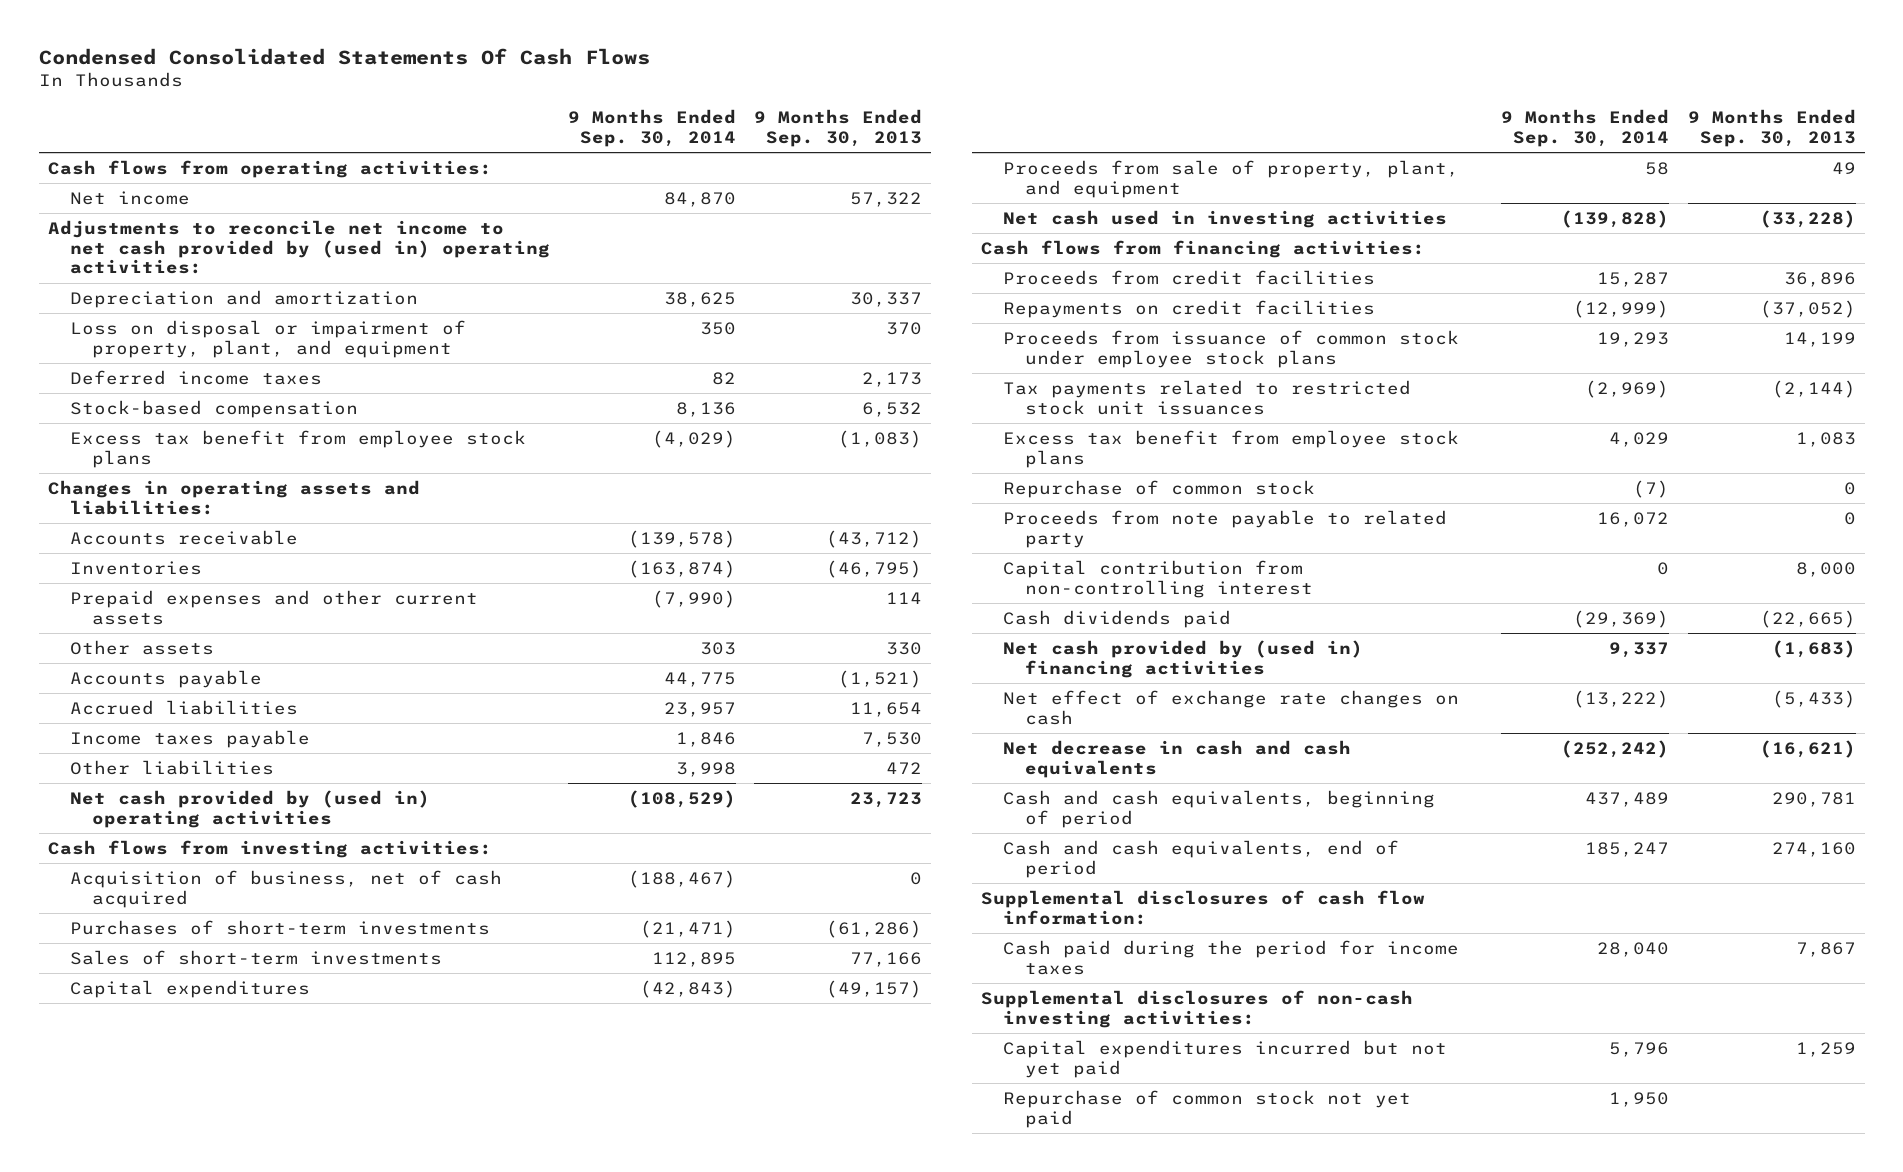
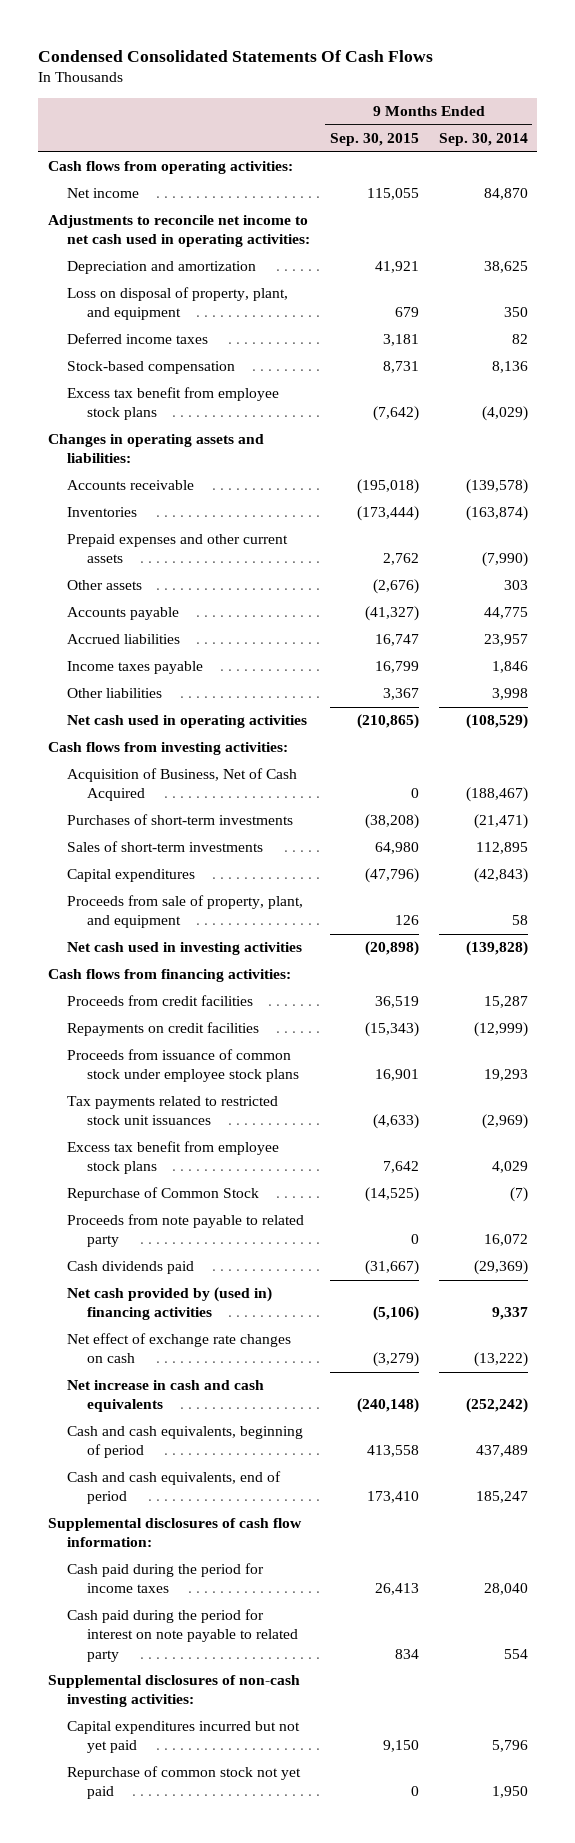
[754,109,923,148] 9 Months Ended Sep. 30, 2013 -> none
none -> [329,133,419,147] Sep. 30, 2015
[47,219,550,275] Adjustments to reconcile net income to net cash provided by (used in) operating activities: -> [47,215,311,248] Adjustments to reconcile net income to net cash used in operating activities:
[69,319,466,358] Loss on disposal or impairment of property, plant, and equipment -> [67,287,289,321] Loss on disposal of property, plant, and equipment
[69,789,430,828] Net cash provided by (used in) operating activities -> [67,715,308,729] Net cash used in operating activities
[69,869,502,908] Acquisition of business, net of cash acquired -> [67,768,298,802] Acquisition of Business, Net of Cash Acquired
[1003,479,1316,498] Repurchase of common stock -> [67,1187,260,1202] Repurchase of Common Stock
[1003,559,1314,598] Capital contribution from non-controlling interest -> none
[1003,739,1352,778] Net decrease in cash and cash equivalents -> [67,1380,265,1413] Net increase in cash and cash equivalents
none -> [67,1609,298,1662] Cash paid during the period for interest on note payable to related party

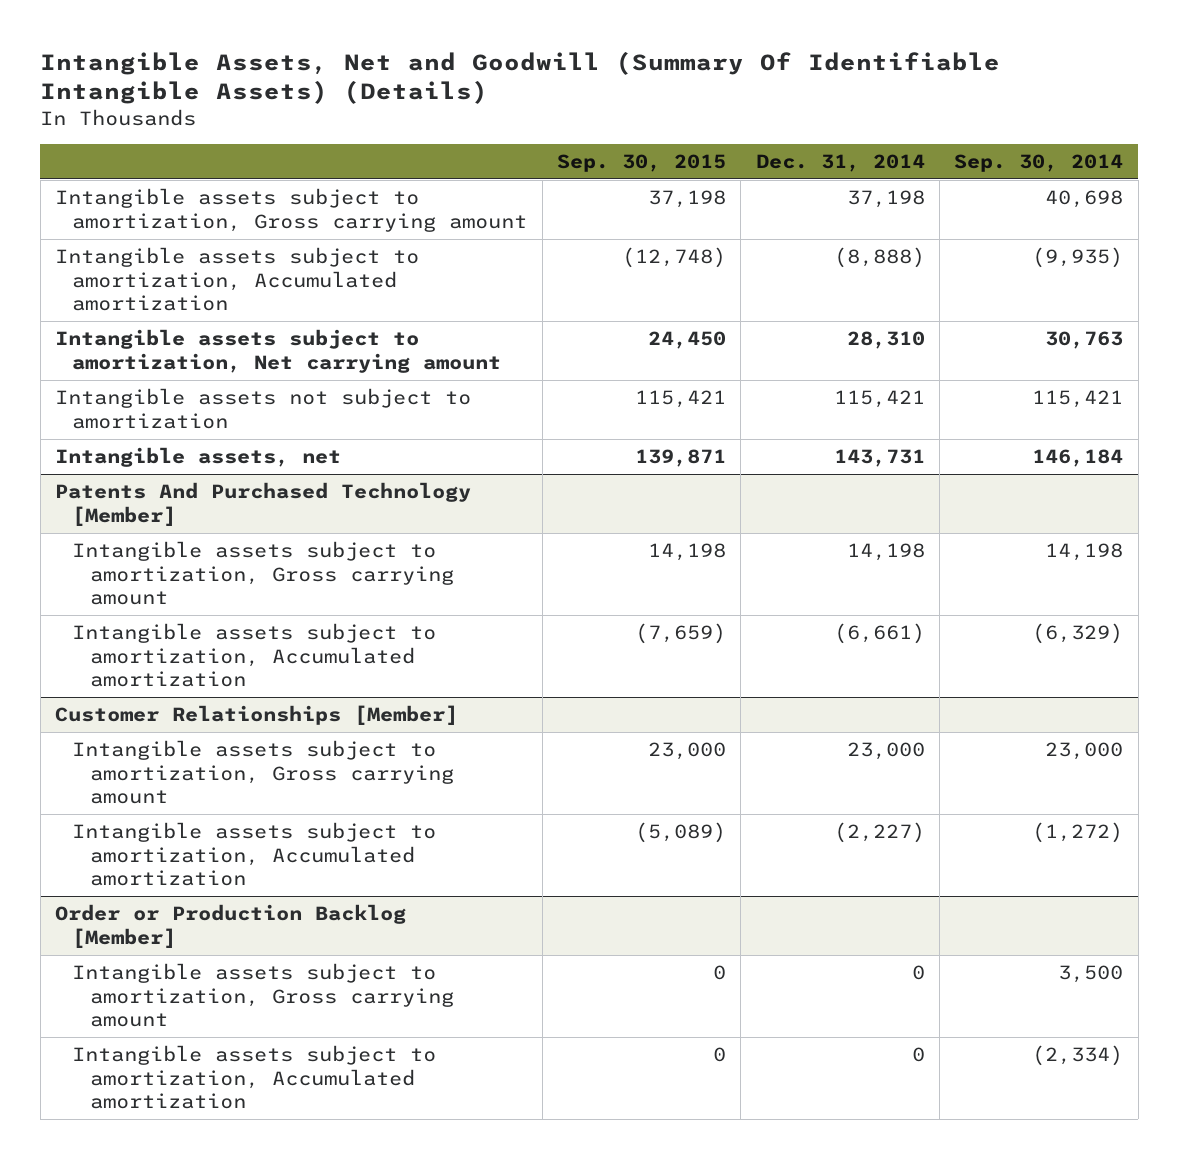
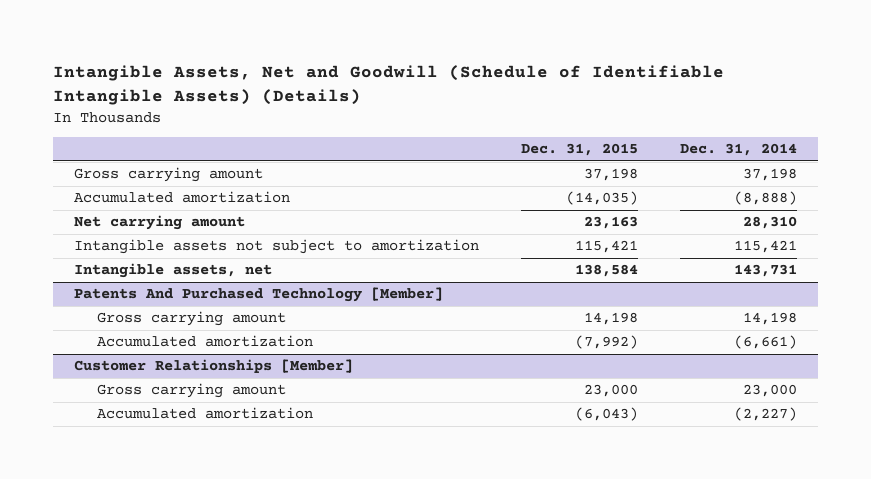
[40,50,1001,105] Intangible Assets, Net and Goodwill (Summary Of Identifiable Intangible Assets) (Details) -> [53,65,725,105] Intangible Assets, Net and Goodwill (Schedule of Identifiable Intangible Assets) (Details)
[556,153,726,172] Sep. 30, 2015 -> none
[954,153,1124,172] Sep. 30, 2014 -> none
none -> [520,143,638,157] Dec. 31, 2015
[54,188,528,232] Intangible assets subject to amortization, Gross carrying amount -> [74,167,264,183] Gross carrying amount
[54,247,419,312] Intangible assets subject to amortization, Accumulated amortization -> [74,191,291,204] Accumulated amortization
[54,329,502,373] Intangible assets subject to amortization, Net carrying amount -> [74,215,246,231] Net carrying amount
[72,541,454,606] Intangible assets subject to amortization, Gross carrying amount -> [97,311,287,327] Gross carrying amount
[72,623,437,688] Intangible assets subject to amortization, Accumulated amortization -> [97,335,314,348] Accumulated amortization
[54,904,406,948] Order or Production Backlog [Member] -> none
[72,963,454,1028] Intangible assets subject to amortization, Gross carrying amount -> none
[72,1045,437,1110] Intangible assets subject to amortization, Accumulated amortization -> none
[72,740,454,805] Intangible assets subject to amortization, Gross carrying amount -> [97,383,287,399] Gross carrying amount
[72,822,437,887] Intangible assets subject to amortization, Accumulated amortization -> [97,407,314,420] Accumulated amortization

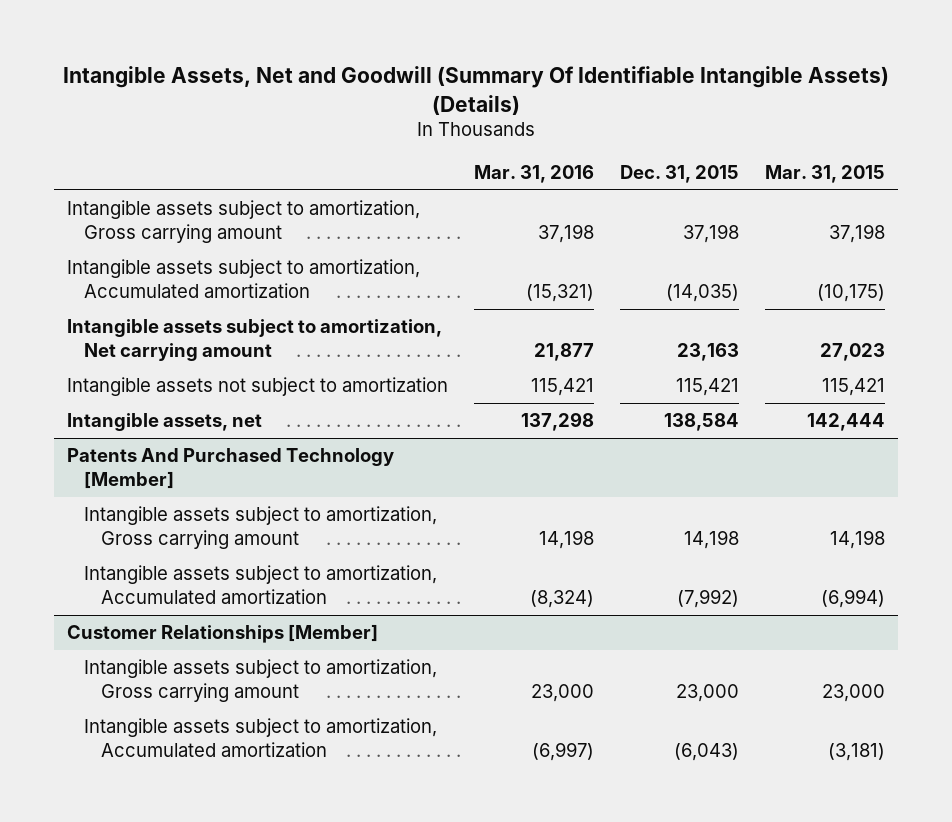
[53,65,725,105] Intangible Assets, Net and Goodwill (Schedule of Identifiable Intangible Assets) (Details) -> [62,66,889,115] Intangible Assets, Net and Goodwill (Summary Of Identifiable Intangible Assets) (Details)
[679,143,797,157] Dec. 31, 2014 -> none
none -> [474,165,595,184] Mar. 31, 2016
none -> [764,165,885,184] Mar. 31, 2015
[74,167,264,183] Gross carrying amount -> [67,200,421,243] Intangible assets subject to amortization, Gross carrying amount
[74,191,291,204] Accumulated amortization -> [67,259,421,298] Intangible assets subject to amortization, Accumulated amortization
[74,215,246,231] Net carrying amount -> [67,319,443,361] Intangible assets subject to amortization, Net carrying amount
[97,311,287,327] Gross carrying amount -> [84,506,438,549] Intangible assets subject to amortization, Gross carrying amount
[97,335,314,348] Accumulated amortization -> [84,565,438,604] Intangible assets subject to amortization, Accumulated amortization
[97,383,287,399] Gross carrying amount -> [84,659,438,702] Intangible assets subject to amortization, Gross carrying amount
[97,407,314,420] Accumulated amortization -> [84,718,438,757] Intangible assets subject to amortization, Accumulated amortization

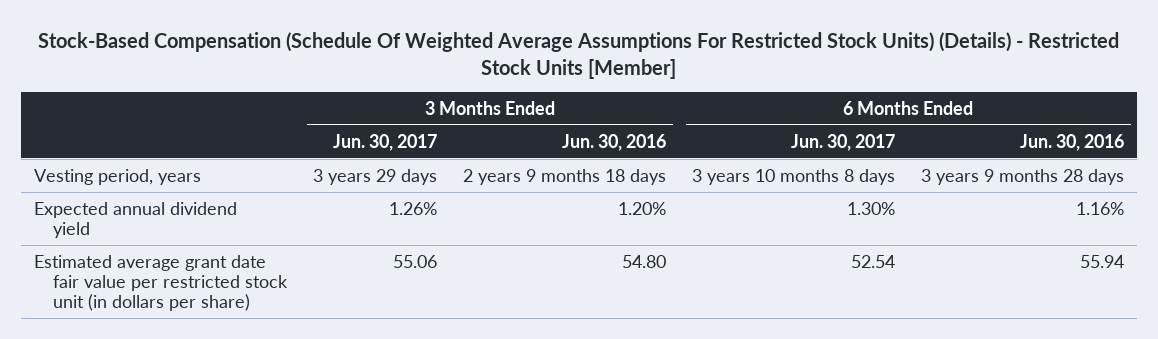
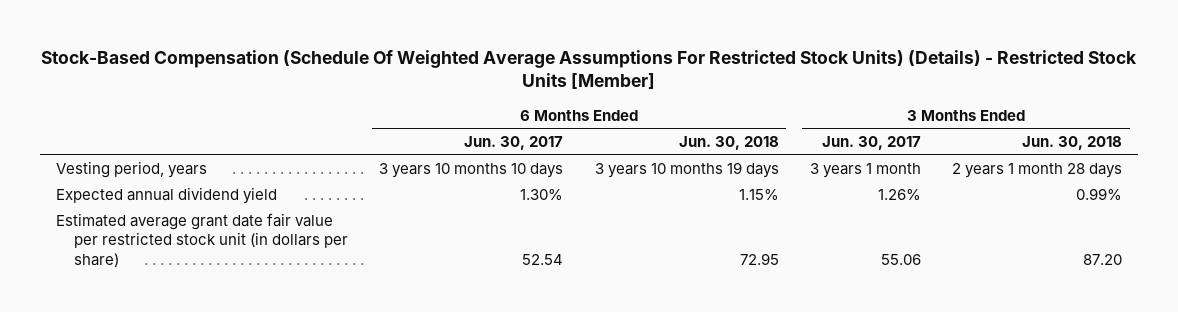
[562,133,667,151] Jun. 30, 2016 -> none
[1020,133,1125,151] Jun. 30, 2016 -> none
none -> [678,135,779,150] Jun. 30, 2018
none -> [1022,135,1123,150] Jun. 30, 2018
[313,168,438,185] 3 years 29 days -> [809,162,921,178] 3 years 1 month
[692,168,896,185] 3 years 10 months 8 days -> [379,162,564,178] 3 years 10 months 10 days

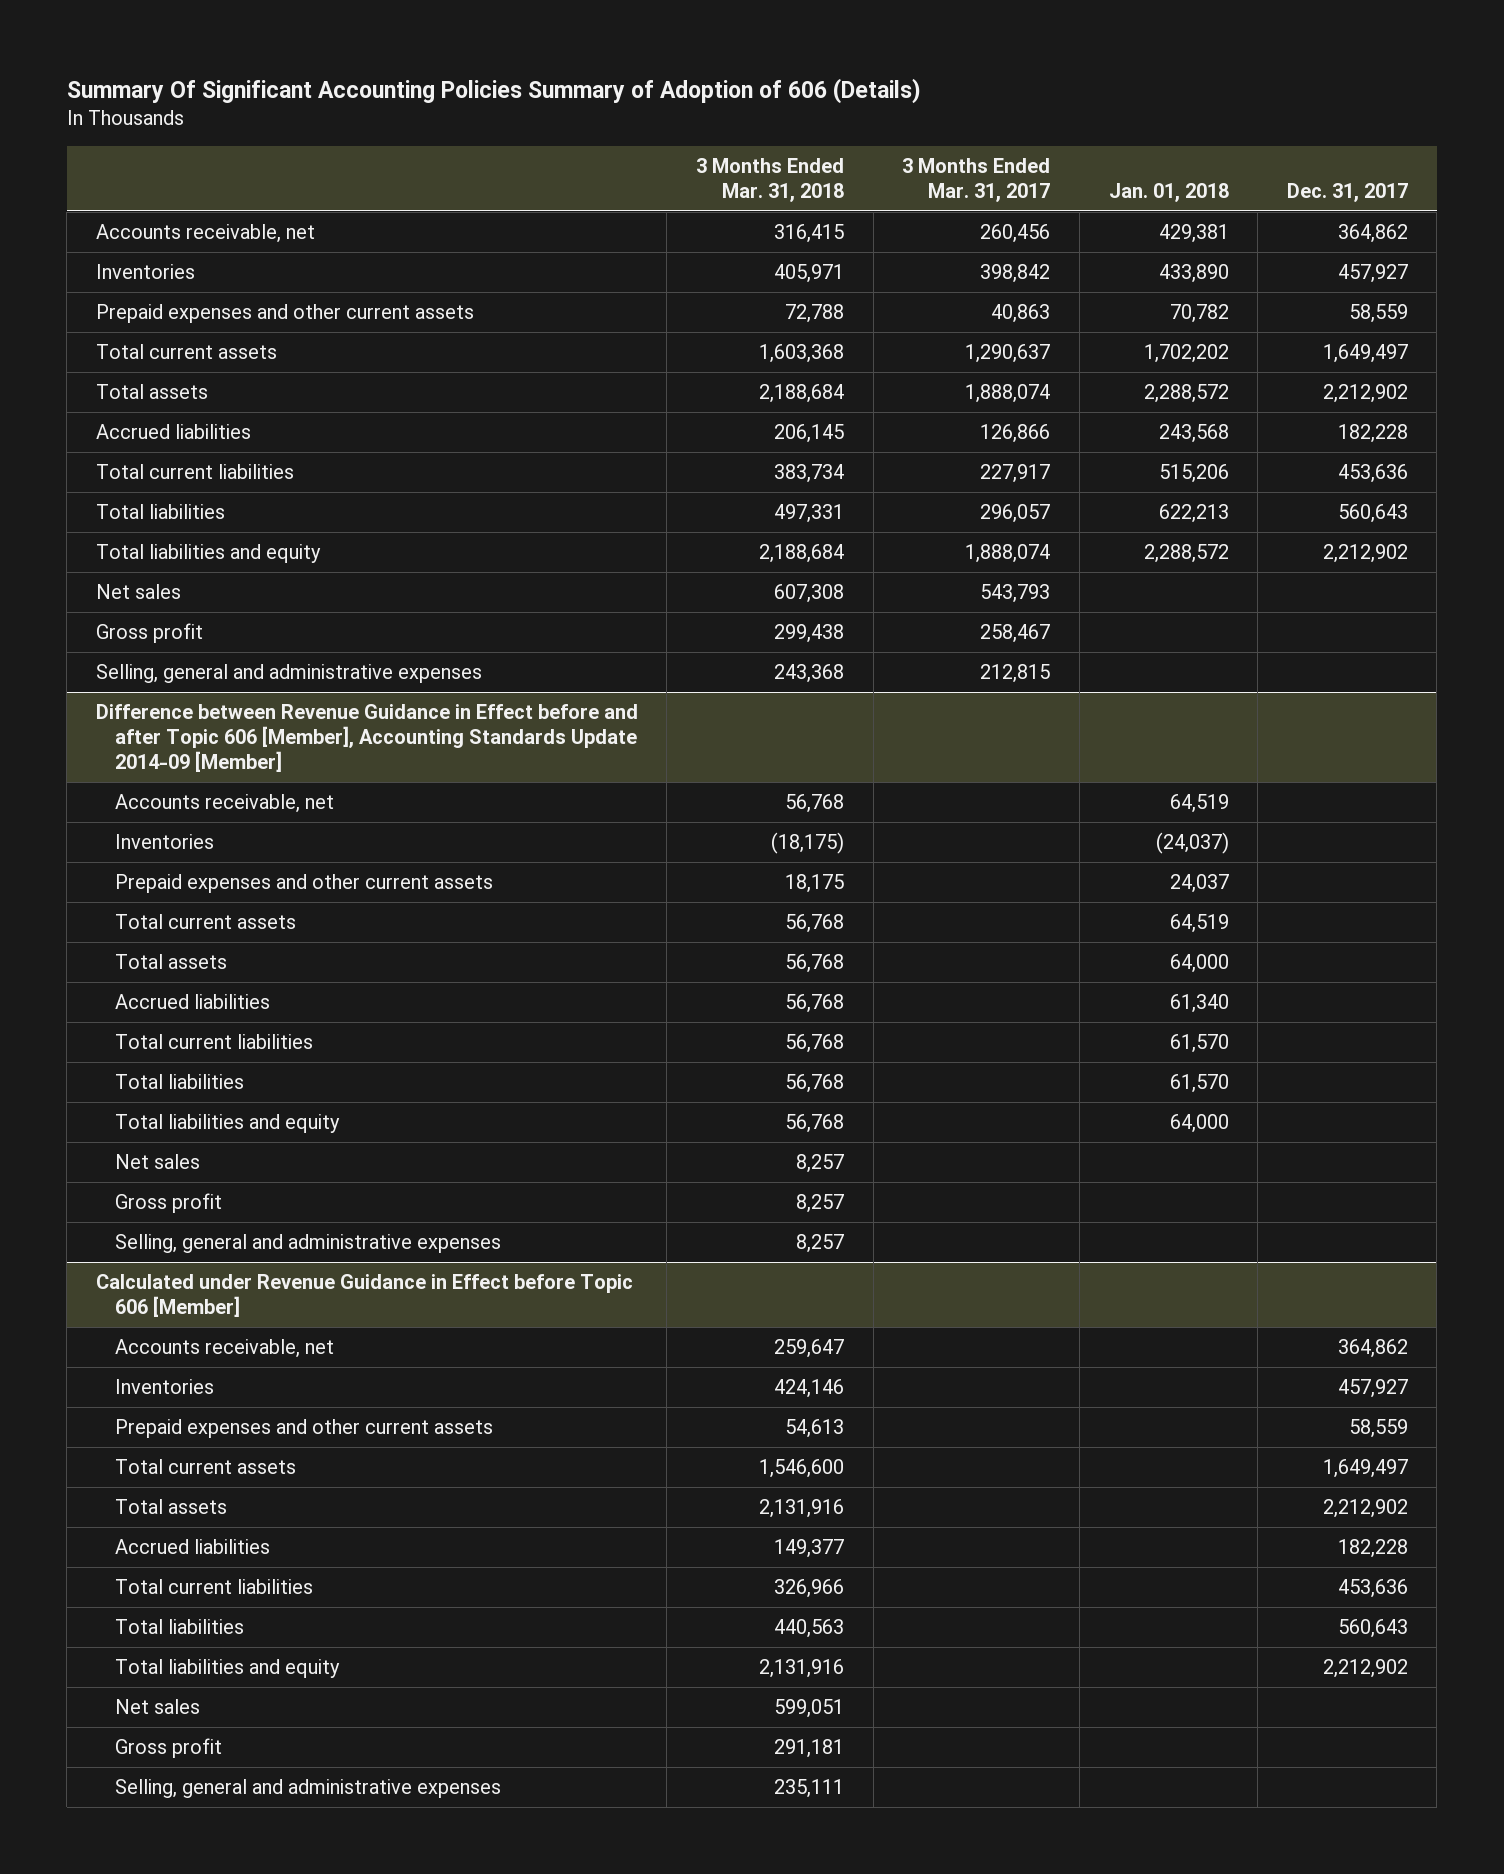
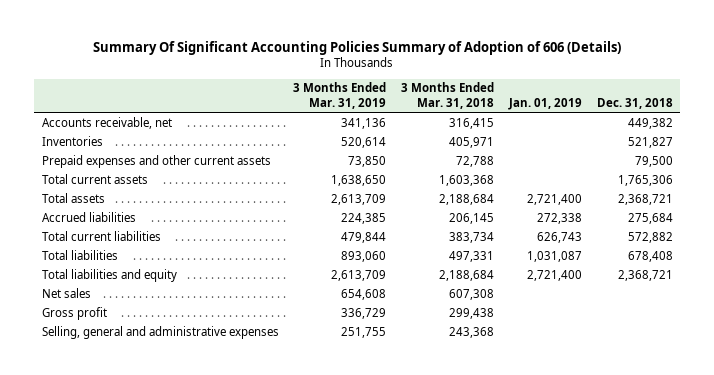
[902,157,1051,202] 3 Months Ended Mar. 31, 2017 -> none
[1108,182,1229,202] Jan. 01, 2018 -> none
[1286,182,1408,202] Dec. 31, 2017 -> none
none -> [293,82,387,109] 3 Months Ended Mar. 31, 2019
none -> [507,97,582,110] Jan. 01, 2019
none -> [596,97,673,109] Dec. 31, 2018
[95,704,638,773] Difference between Revenue Guidance in Effect before and after Topic 606 [Member], Accounting Standards Update 2014-09 [Member] -> none
[114,794,334,814] Accounts receivable, net -> none
[114,834,214,850] Inventories -> none
[114,874,493,894] Prepaid expenses and other current assets -> none
[114,914,296,930] Total current assets -> none
[114,954,227,970] Total assets -> none
[114,994,270,1010] Accrued liabilities -> none
[114,1034,313,1050] Total current liabilities -> none
[114,1074,244,1090] Total liabilities -> none
[114,1114,340,1134] Total liabilities and equity -> none
[114,1154,200,1170] Net sales -> none
[114,1193,222,1214] Gross profit -> none
[114,1234,501,1254] Selling, general and administrative expenses -> none
[95,1274,633,1318] Calculated under Revenue Guidance in Effect before Topic 606 [Member] -> none
[114,1339,334,1359] Accounts receivable, net -> none
[114,1379,214,1395] Inventories -> none
[114,1419,493,1439] Prepaid expenses and other current assets -> none
[114,1459,296,1475] Total current assets -> none
[114,1499,227,1515] Total assets -> none
[114,1539,270,1555] Accrued liabilities -> none
[114,1579,313,1595] Total current liabilities -> none
[114,1619,244,1635] Total liabilities -> none
[114,1659,340,1679] Total liabilities and equity -> none
[114,1699,200,1715] Net sales -> none
[114,1738,222,1759] Gross profit -> none
[114,1779,501,1799] Selling, general and administrative expenses -> none

